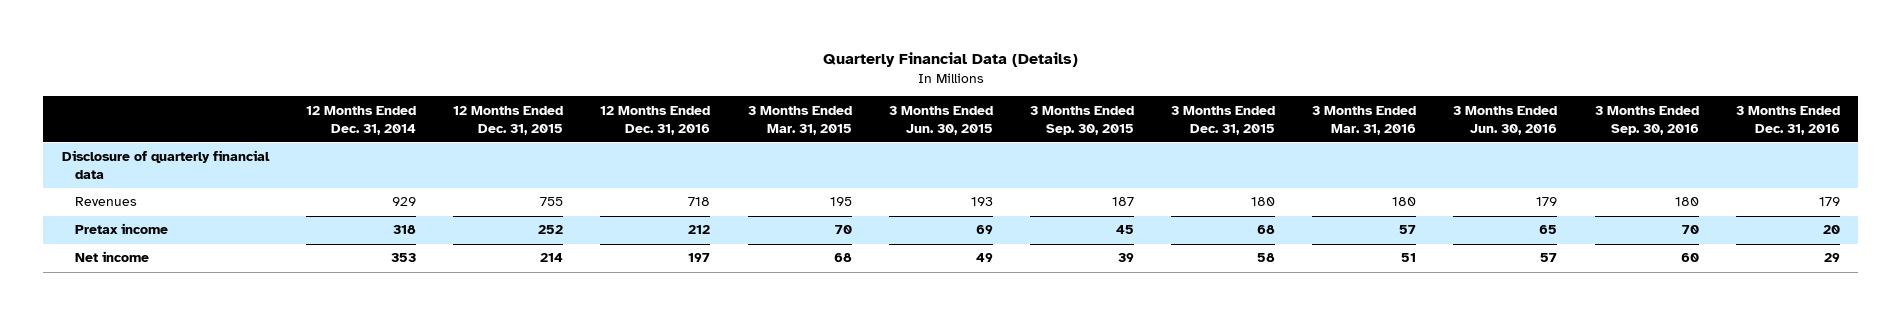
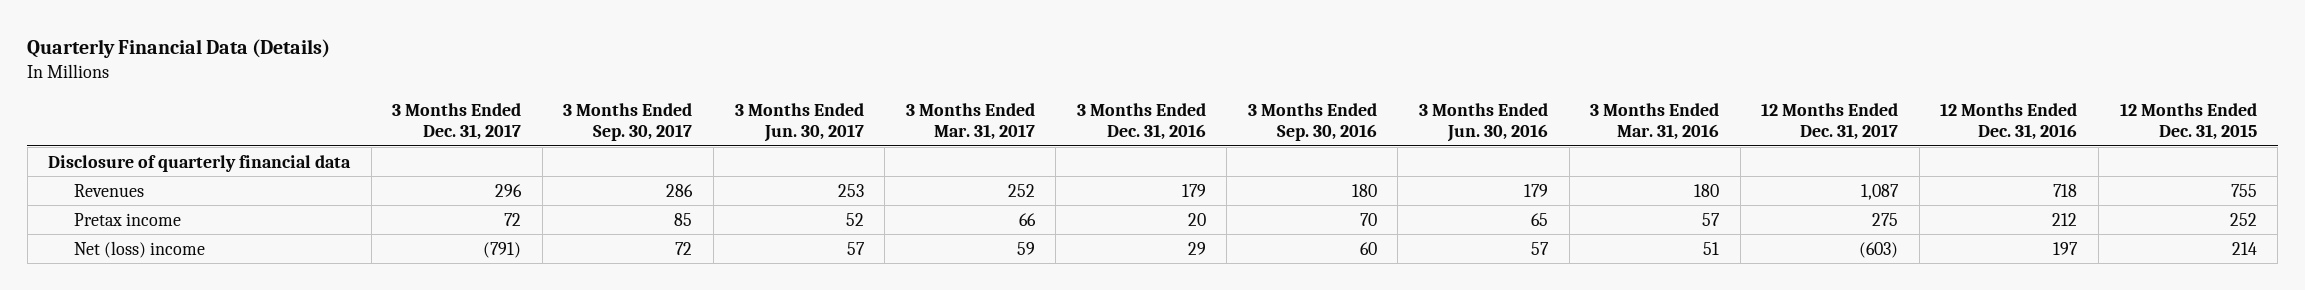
[306,105,417,135] 12 Months Ended Dec. 31, 2014 -> none
[747,105,852,135] 3 Months Ended Mar. 31, 2015 -> none
[888,105,993,135] 3 Months Ended Jun. 30, 2015 -> none
[1029,105,1134,135] 3 Months Ended Sep. 30, 2015 -> none
[1171,105,1276,135] 3 Months Ended Dec. 31, 2015 -> none
none -> [392,102,522,140] 3 Months Ended Dec. 31, 2017
none -> [563,102,693,141] 3 Months Ended Sep. 30, 2017
none -> [734,102,864,142] 3 Months Ended Jun. 30, 2017
none -> [905,102,1035,140] 3 Months Ended Mar. 31, 2017
none -> [1761,102,1899,140] 12 Months Ended Dec. 31, 2017
[74,251,149,263] Net income -> [73,240,205,258] Net (loss) income

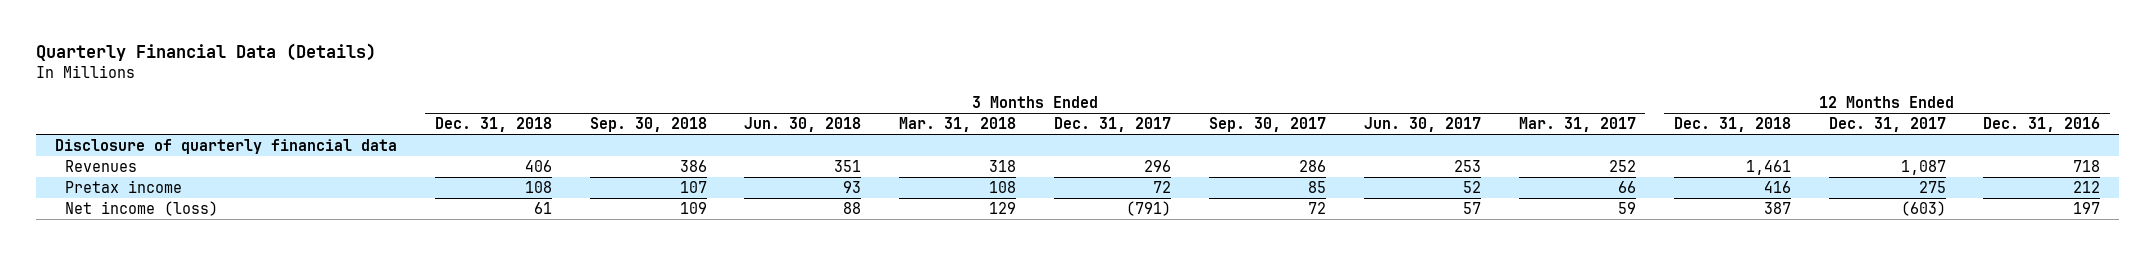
[1076,102,1206,140] 3 Months Ended Dec. 31, 2016 -> none
[1247,102,1377,141] 3 Months Ended Sep. 30, 2016 -> none
[1419,102,1549,142] 3 Months Ended Jun. 30, 2016 -> none
[1590,102,1720,140] 3 Months Ended Mar. 31, 2016 -> none
[2119,102,2257,140] 12 Months Ended Dec. 31, 2015 -> none
none -> [434,116,552,132] Dec. 31, 2018
none -> [589,116,707,132] Sep. 30, 2018
none -> [744,116,862,132] Jun. 30, 2018
none -> [899,116,1017,132] Mar. 31, 2018
none -> [1673,116,1791,132] Dec. 31, 2018
[73,240,205,258] Net (loss) income -> [65,200,219,216] Net income (loss)

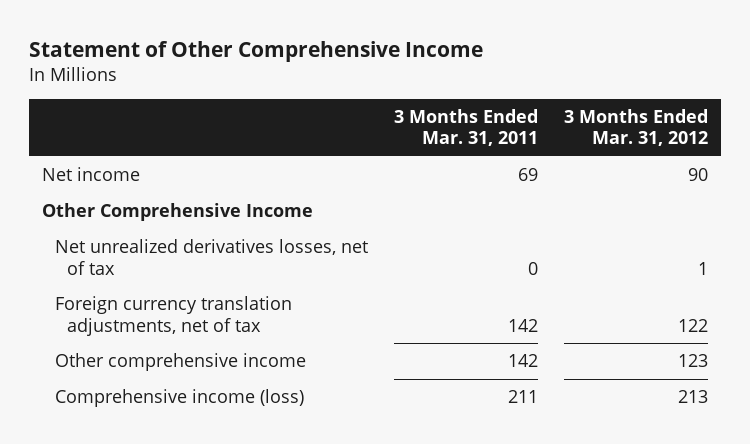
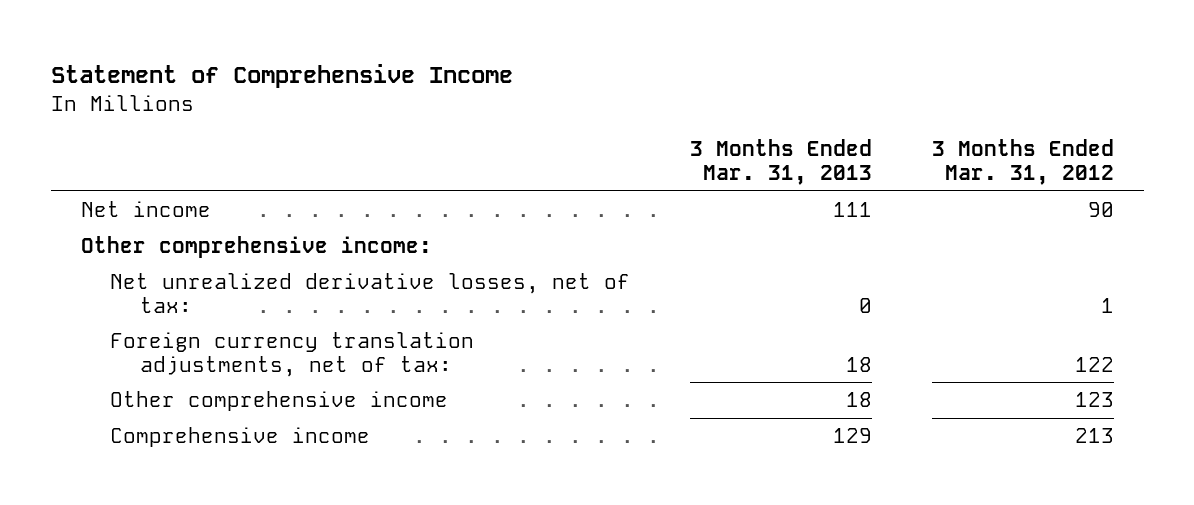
[29,40,484,62] Statement of Other Comprehensive Income -> [50,63,513,88] Statement of Comprehensive Income
[393,108,538,147] 3 Months Ended Mar. 31, 2011 -> none
none -> [690,139,873,186] 3 Months Ended Mar. 31, 2013
[42,203,314,222] Other Comprehensive Income -> [80,236,432,259] Other comprehensive income:
[54,239,368,275] Net unrealized derivatives losses, net of tax -> [110,273,631,313] Net unrealized derivative losses, net of tax:
[54,296,292,336] Foreign currency translation adjustments, net of tax -> [110,332,475,377] Foreign currency translation adjustments, net of tax:
[54,389,304,408] Comprehensive income (loss) -> [110,427,371,448] Comprehensive income

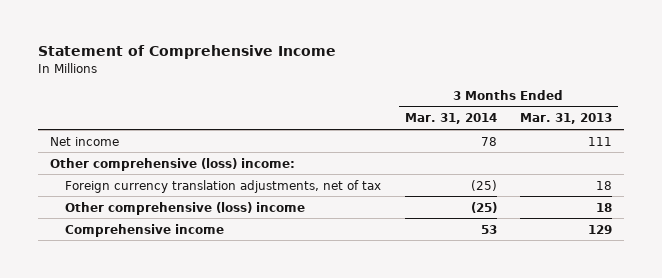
[931,139,1114,186] 3 Months Ended Mar. 31, 2012 -> none
none -> [404,113,497,125] Mar. 31, 2014
[110,273,631,313] Net unrealized derivative losses, net of tax: -> none
[80,236,432,259] Other comprehensive income: -> [49,157,295,171] Other comprehensive (loss) income:
[110,332,475,377] Foreign currency translation adjustments, net of tax: -> [64,179,381,193] Foreign currency translation adjustments, net of tax
[110,391,449,412] Other comprehensive income -> [64,201,305,215] Other comprehensive (loss) income

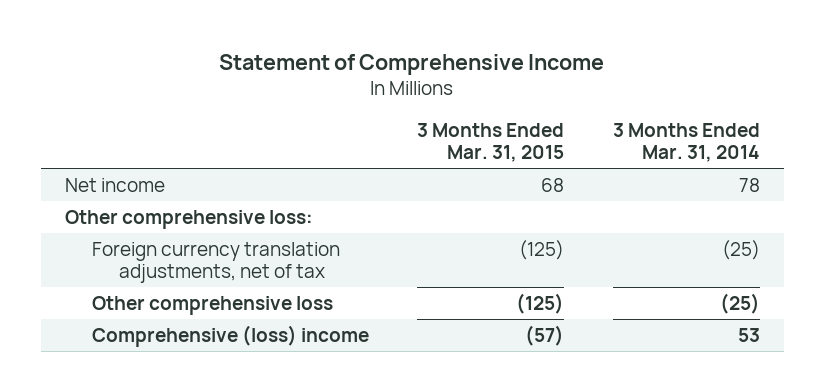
[520,113,613,125] Mar. 31, 2013 -> none
none -> [417,123,565,163] 3 Months Ended Mar. 31, 2015
[49,157,295,171] Other comprehensive (loss) income: -> [64,209,313,229] Other comprehensive loss:
[64,201,305,215] Other comprehensive (loss) income -> [92,295,334,315] Other comprehensive loss
[64,223,224,237] Comprehensive income -> [92,324,370,347] Comprehensive (loss) income

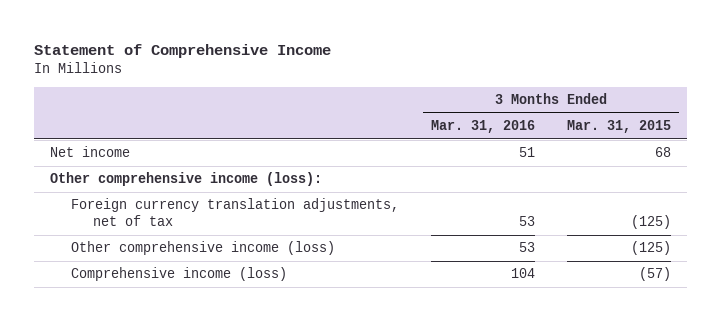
[612,123,760,163] 3 Months Ended Mar. 31, 2014 -> none
none -> [431,120,536,134] Mar. 31, 2016
[64,209,313,229] Other comprehensive loss: -> [49,172,322,187] Other comprehensive income (loss):
[92,295,334,315] Other comprehensive loss -> [71,241,336,256] Other comprehensive income (loss)
[92,324,370,347] Comprehensive (loss) income -> [71,267,288,282] Comprehensive income (loss)

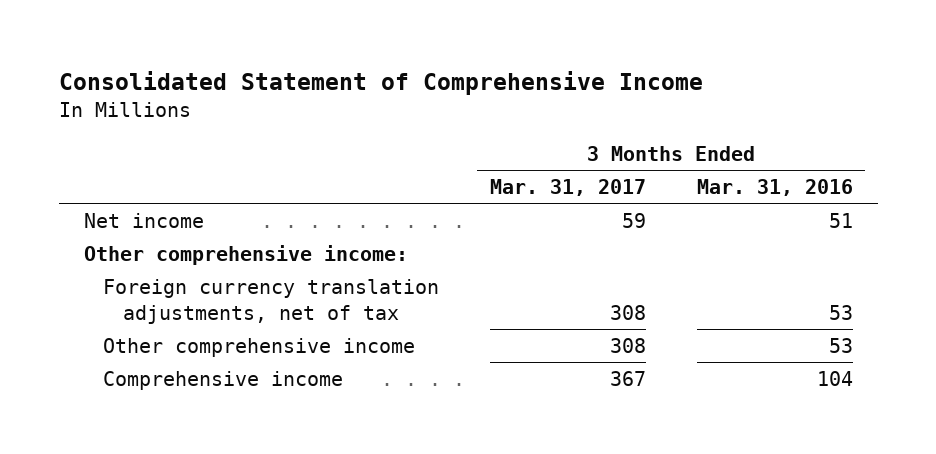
[33,43,331,58] Statement of Comprehensive Income -> [58,70,703,95] Consolidated Statement of Comprehensive Income
[567,120,672,134] Mar. 31, 2015 -> none
none -> [489,178,646,196] Mar. 31, 2017
[49,172,322,187] Other comprehensive income (loss): -> [83,244,408,265] Other comprehensive income:
[71,241,336,256] Other comprehensive income (loss) -> [103,337,416,357] Other comprehensive income
[71,267,288,282] Comprehensive income (loss) -> [103,370,344,390] Comprehensive income

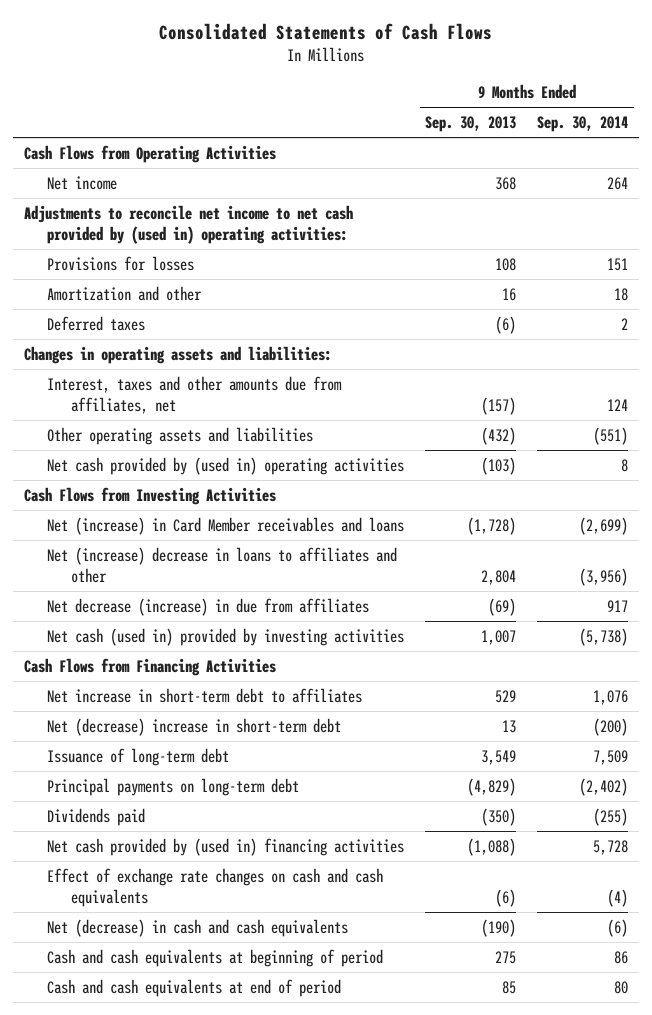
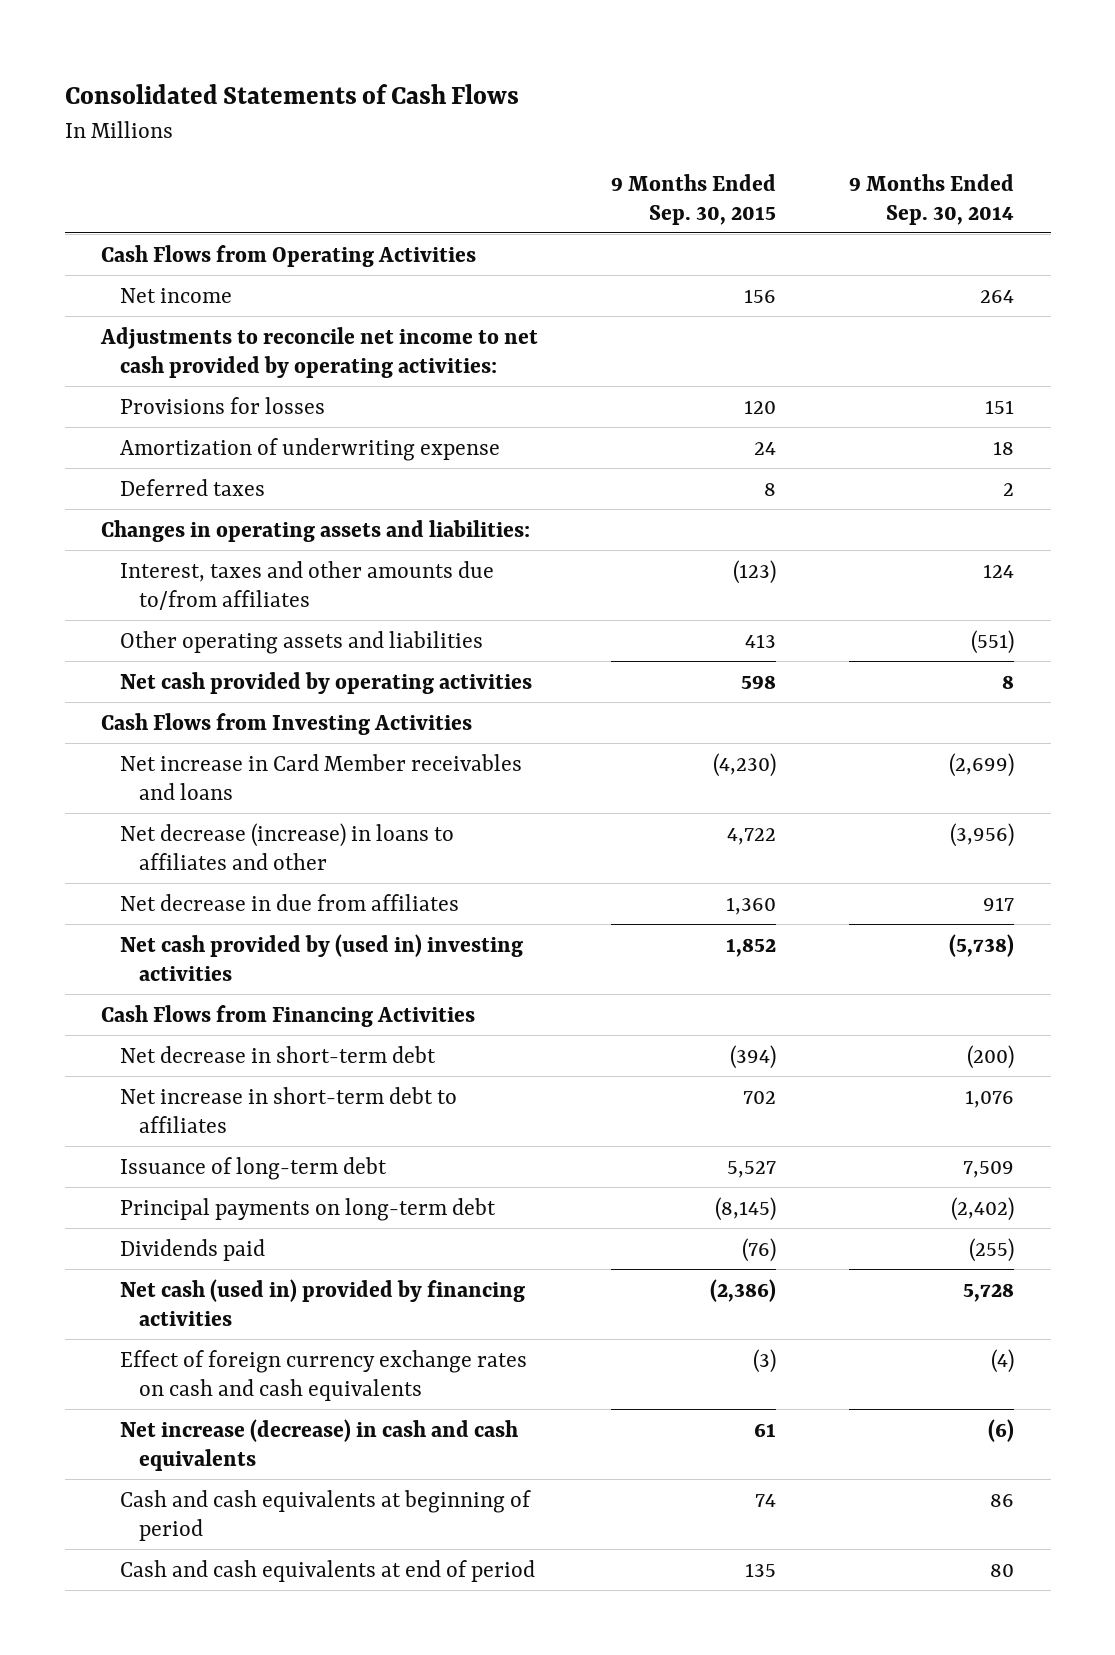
[425,115,517,132] Sep. 30, 2013 -> none
none -> [611,173,777,225] 9 Months Ended Sep. 30, 2015
[23,204,353,244] Adjustments to reconcile net income to net cash provided by (used in) operating activities: -> [100,326,539,378] Adjustments to reconcile net income to net cash provided by operating activities:
[47,285,203,301] Amortization and other -> [120,437,501,461] Amortization of underwriting expense
[47,375,343,414] Interest, taxes and other amounts due from affiliates, net -> [120,560,495,610] Interest, taxes and other amounts due to/from affiliates
[47,456,405,475] Net cash provided by (used in) operating activities -> [120,671,533,694] Net cash provided by operating activities
[47,516,405,535] Net (increase) in Card Member receivables and loans -> [120,753,523,800] Net increase in Card Member receivables and loans
[47,546,398,583] Net (increase) decrease in loans to affiliates and other -> [120,822,455,870] Net decrease (increase) in loans to affiliates and other
[47,597,370,616] Net decrease (increase) in due from affiliates -> [120,893,460,911] Net decrease in due from affiliates
[47,627,405,646] Net cash (used in) provided by investing activities -> [120,933,524,981] Net cash provided by (used in) investing activities
none -> [120,1045,437,1063] Net decrease in short-term debt
[47,717,342,736] Net (decrease) increase in short-term debt -> none
[47,837,405,856] Net cash provided by (used in) financing activities -> [120,1278,526,1326] Net cash (used in) provided by financing activities
[47,867,384,907] Effect of exchange rate changes on cash and cash equivalents -> [120,1349,528,1401] Effect of foreign currency exchange rates on cash and cash equivalents
[47,918,349,937] Net (decrease) in cash and cash equivalents -> [120,1418,519,1471] Net increase (decrease) in cash and cash equivalents

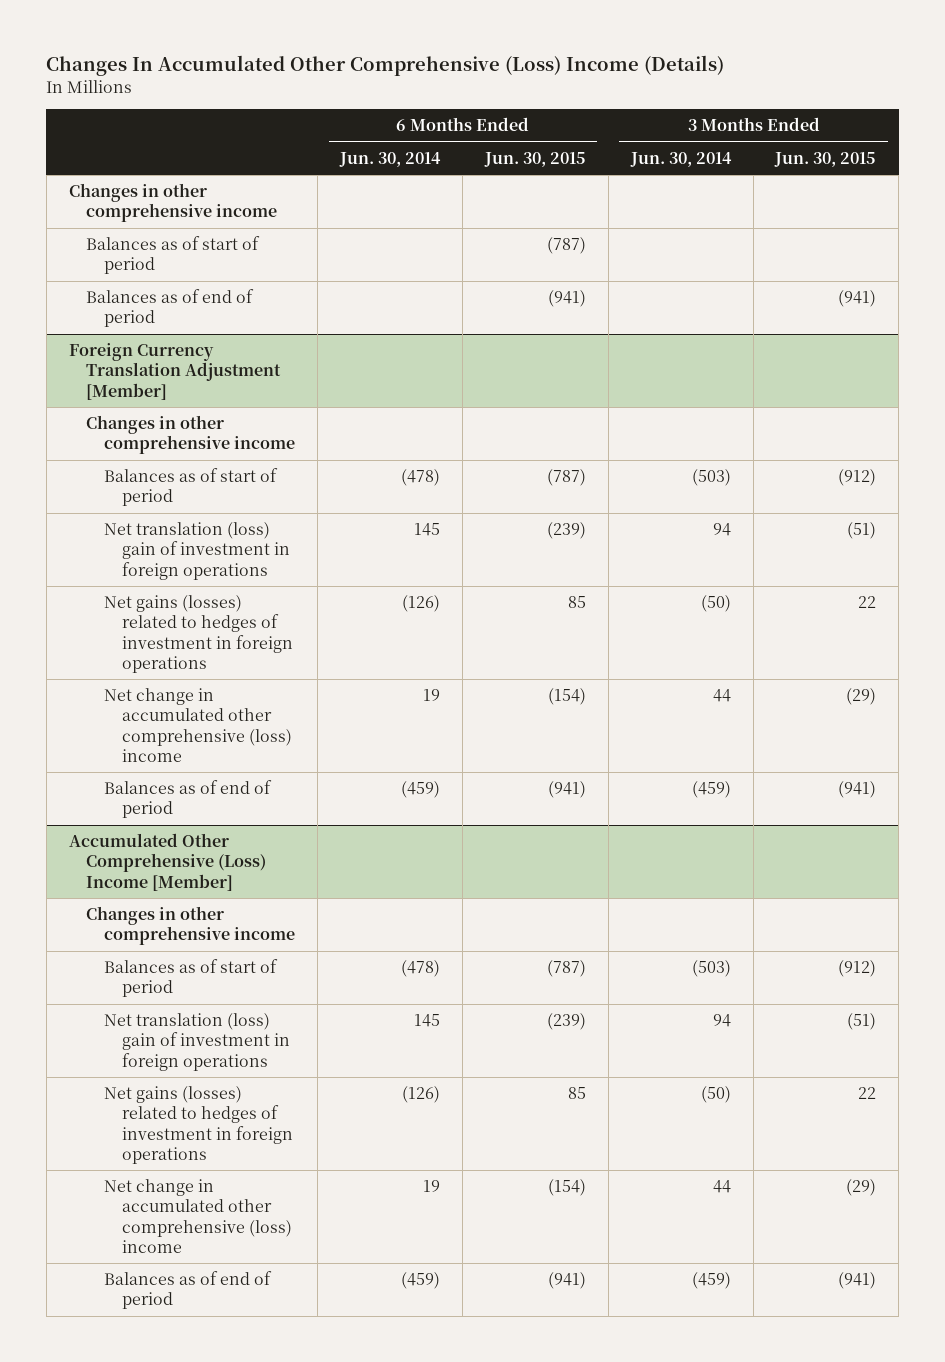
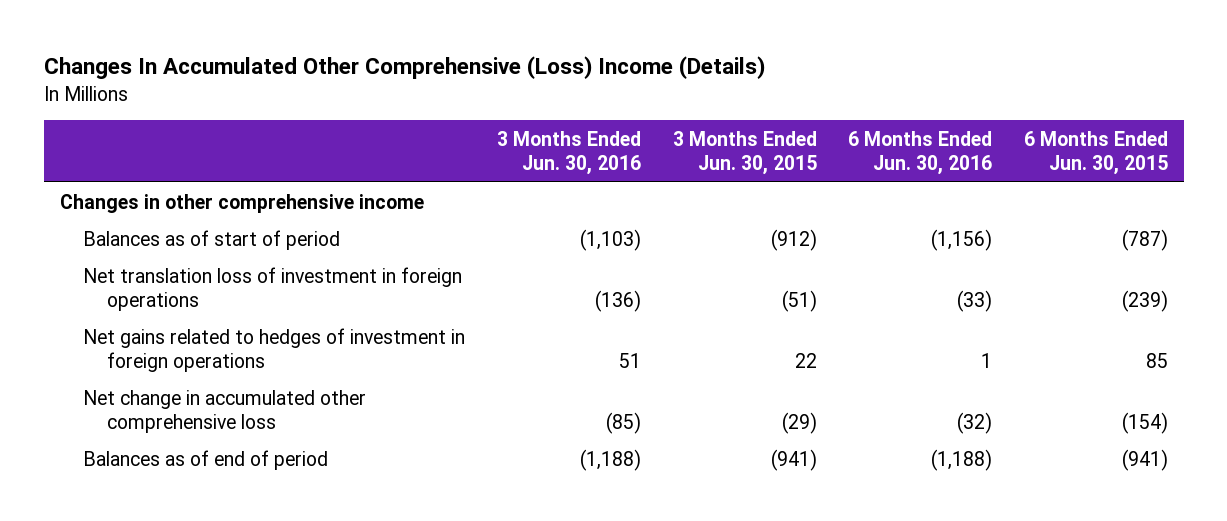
[339,151,442,167] Jun. 30, 2014 -> none
[629,151,732,167] Jun. 30, 2014 -> none
none -> [497,130,642,176] 3 Months Ended Jun. 30, 2016
none -> [848,130,993,176] 6 Months Ended Jun. 30, 2016
[86,236,261,275] Balances as of start of period -> none
[86,289,255,328] Balances as of end of period -> none
[68,343,282,400] Foreign Currency Translation Adjustment [Member] -> none
[86,415,296,455] Changes in other comprehensive income -> none
[104,780,273,819] Balances as of end of period -> none
[68,833,267,891] Accumulated Other Comprehensive (Loss) Income [Member] -> none
[86,906,296,946] Changes in other comprehensive income -> none
[104,959,279,998] Balances as of start of period -> none
[104,1013,291,1071] Net translation (loss) gain of investment in foreign operations -> none
[104,1086,294,1164] Net gains (losses) related to hedges of investment in foreign operations -> none
[104,1179,293,1253] Net change in accumulated other comprehensive (loss) income -> none
[104,522,291,580] Net translation (loss) gain of investment in foreign operations -> [83,266,463,311] Net translation loss of investment in foreign operations
[104,595,294,673] Net gains (losses) related to hedges of investment in foreign operations -> [83,327,466,372] Net gains related to hedges of investment in foreign operations
[104,688,293,762] Net change in accumulated other comprehensive (loss) income -> [83,389,367,433] Net change in accumulated other comprehensive loss

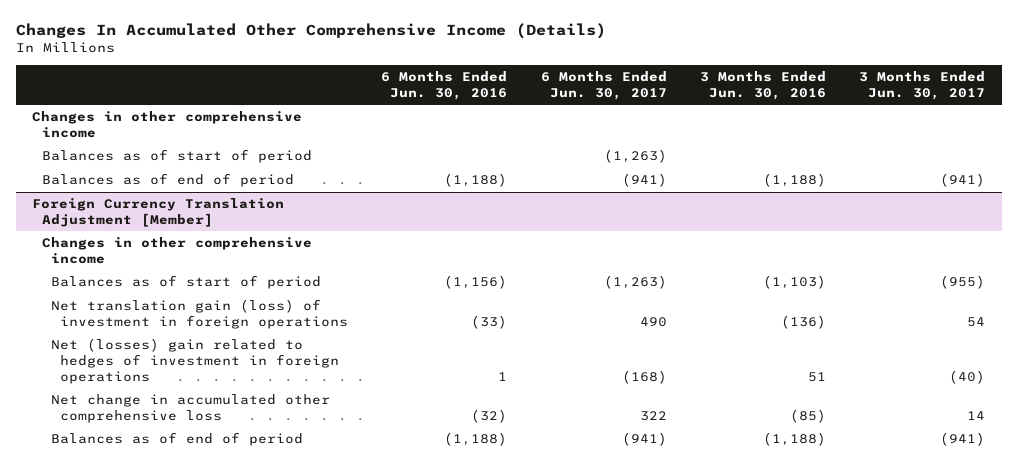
[43,56,765,80] Changes In Accumulated Other Comprehensive (Loss) Income (Details) -> [15,23,606,40] Changes In Accumulated Other Comprehensive Income (Details)
[672,130,817,176] 3 Months Ended Jun. 30, 2015 -> none
[1023,130,1168,176] 6 Months Ended Jun. 30, 2015 -> none
none -> [540,71,667,100] 6 Months Ended Jun. 30, 2017
none -> [859,71,986,100] 3 Months Ended Jun. 30, 2017
none -> [41,149,312,164] Balances as of start of period
none -> [41,173,294,188] Balances as of end of period
none -> [32,198,285,228] Foreign Currency Translation Adjustment [Member]
none -> [41,237,312,265] Changes in other comprehensive income
[83,266,463,311] Net translation loss of investment in foreign operations -> [50,299,349,330] Net translation gain (loss) of investment in foreign operations
[83,327,466,372] Net gains related to hedges of investment in foreign operations -> [50,338,340,384] Net (losses) gain related to hedges of investment in foreign operations

